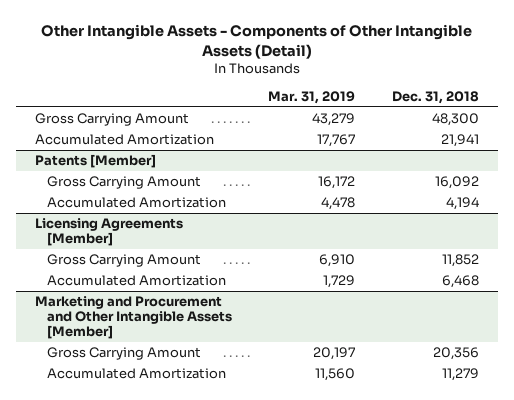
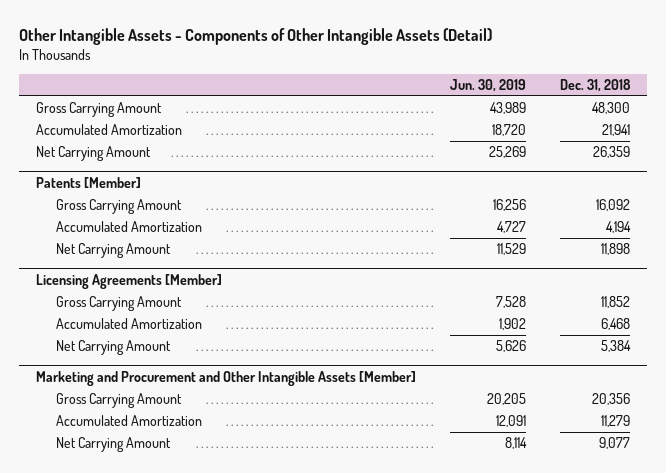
[268,91,356,105] Mar. 31, 2019 -> none
none -> [449,78,526,92] Jun. 30, 2019
none -> [35,146,151,162] Net Carrying Amount
none -> [56,243,172,259] Net Carrying Amount
none -> [56,340,172,356] Net Carrying Amount
none -> [56,437,172,453] Net Carrying Amount

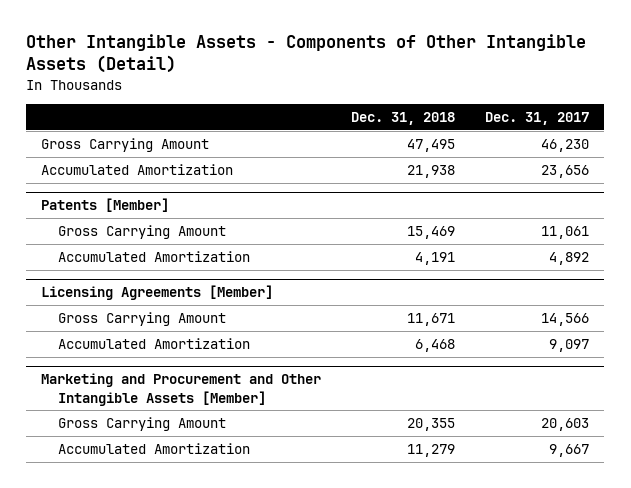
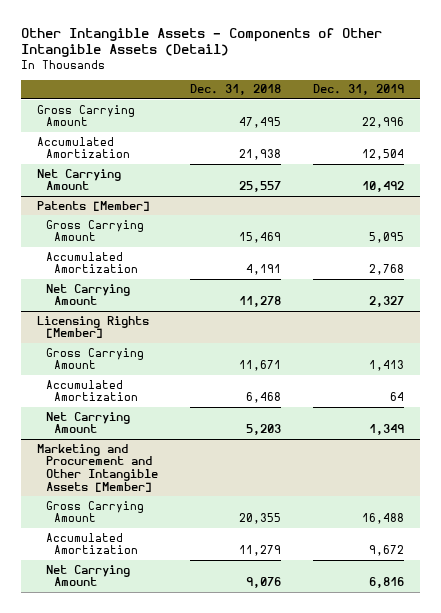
[485,111,590,125] Dec. 31, 2017 -> none
none -> [312,84,404,96] Dec. 31, 2019
none -> [36,168,121,191] Net Carrying Amount
none -> [45,283,130,306] Net Carrying Amount
[41,285,274,301] Licensing Agreements [Member] -> [36,315,149,339] Licensing Rights [Member]
none -> [45,411,130,434] Net Carrying Amount
none -> [45,564,130,587] Net Carrying Amount

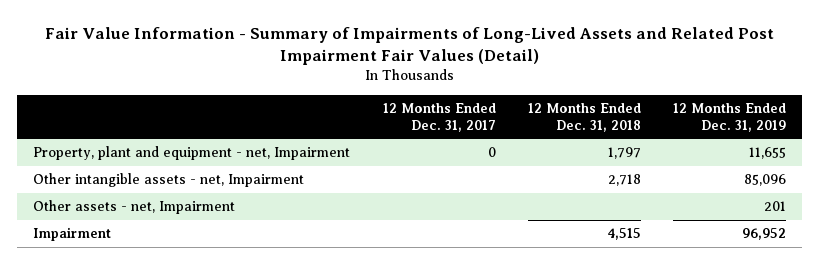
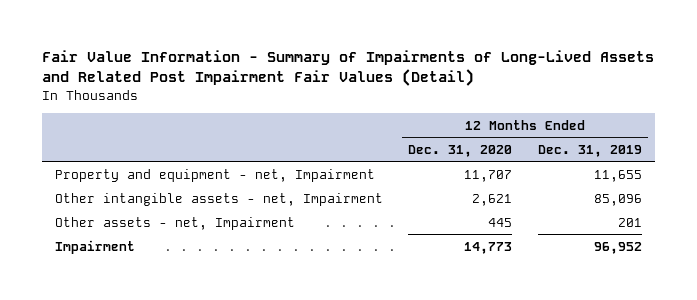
[382,102,496,132] 12 Months Ended Dec. 31, 2017 -> none
[527,102,641,132] 12 Months Ended Dec. 31, 2018 -> none
none -> [408,144,513,157] Dec. 31, 2020
[33,146,351,161] Property, plant and equipment - net, Impairment -> [54,168,375,182] Property and equipment - net, Impairment

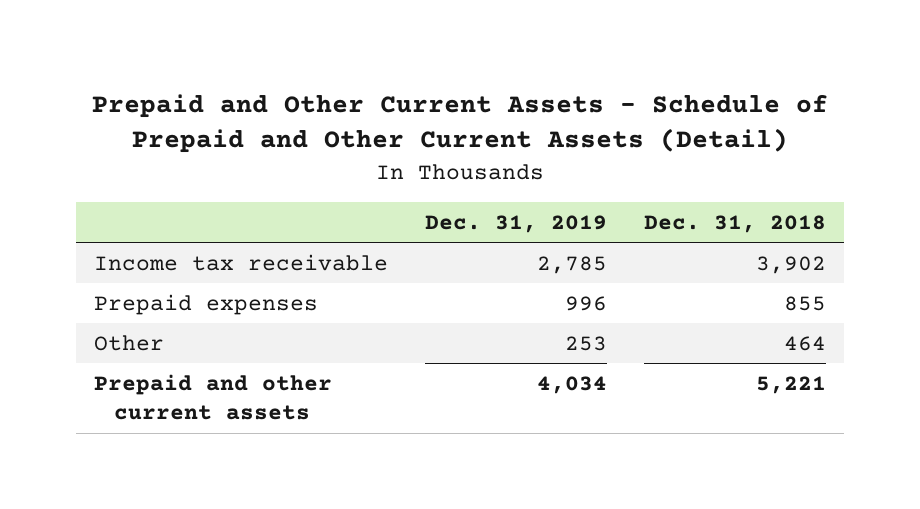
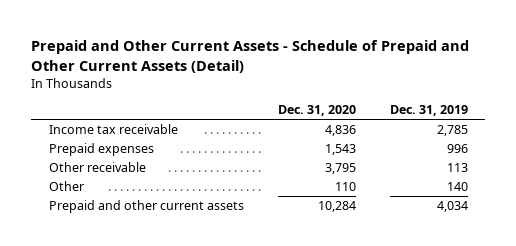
[643,214,826,233] Dec. 31, 2018 -> none
none -> [277,105,356,117] Dec. 31, 2020
none -> [48,161,146,172] Other receivable
[564,335,607,351] 253 -> [446,181,468,191] 140

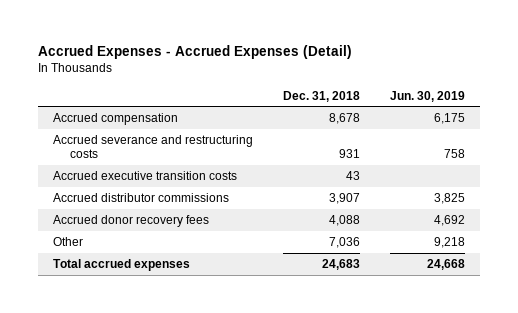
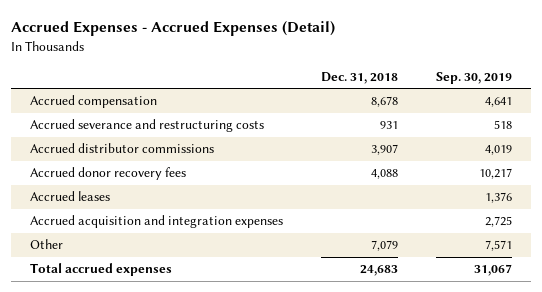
[390,90,466,102] Jun. 30, 2019 -> none
none -> [435,71,512,84] Sep. 30, 2019
[53,171,238,181] Accrued executive transition costs -> none
none -> [30,191,111,202] Accrued leases
none -> [30,215,284,229] Accrued acquisition and integration expenses
[329,237,361,249] 7,036 -> [371,240,399,252] 7,079

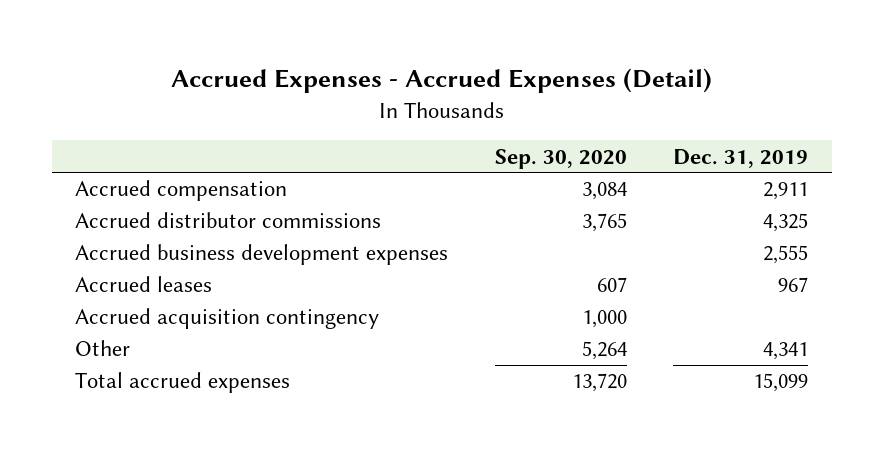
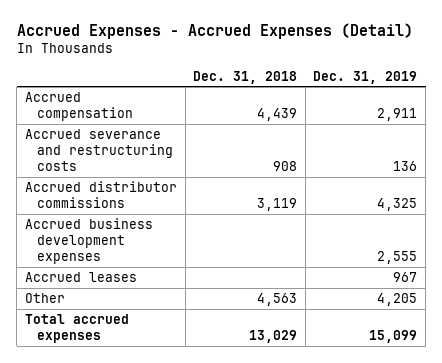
[494,148,627,169] Sep. 30, 2020 -> none
none -> [193,70,298,84] Dec. 31, 2018
none -> [24,129,174,171] Accrued severance and restructuring costs
[75,308,380,330] Accrued acquisition contingency -> none
[763,342,809,361] 4,341 -> [377,293,418,307] 4,205

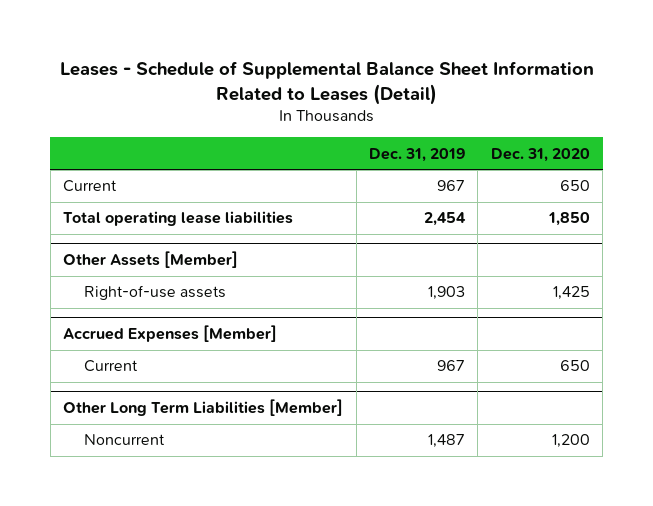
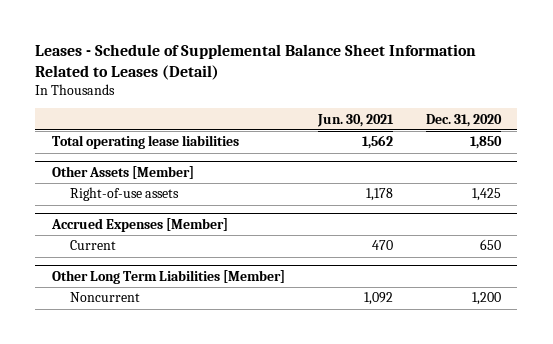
[369,147,466,162] Dec. 31, 2019 -> none
none -> [316,113,394,127] Jun. 30, 2021
[63,180,118,193] Current -> none

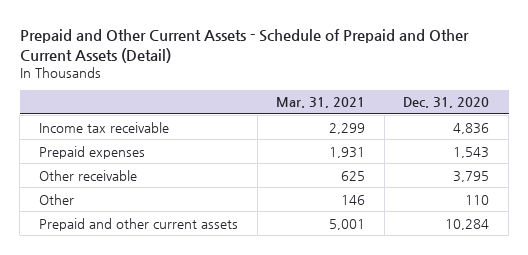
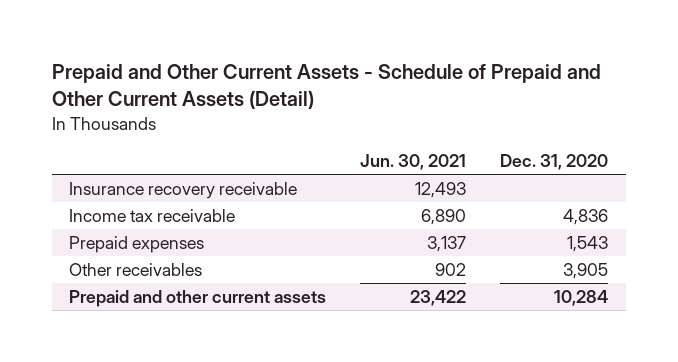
[276,97,366,109] Mar. 31, 2021 -> none
none -> [360,154,467,171] Jun. 30, 2021
none -> [69,181,298,199] Insurance recovery receivable
[38,193,74,205] Other -> none
[38,169,137,181] Other receivable -> [69,262,203,276] Other receivables
[453,170,490,182] 3,795 -> [563,262,609,279] 3,905

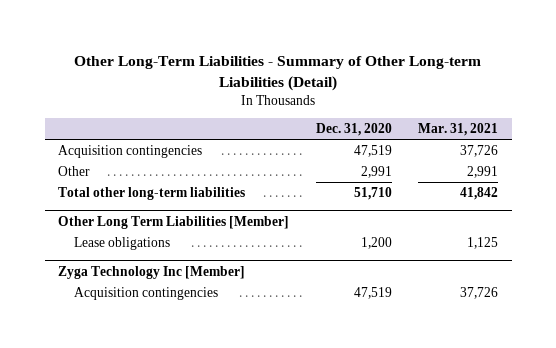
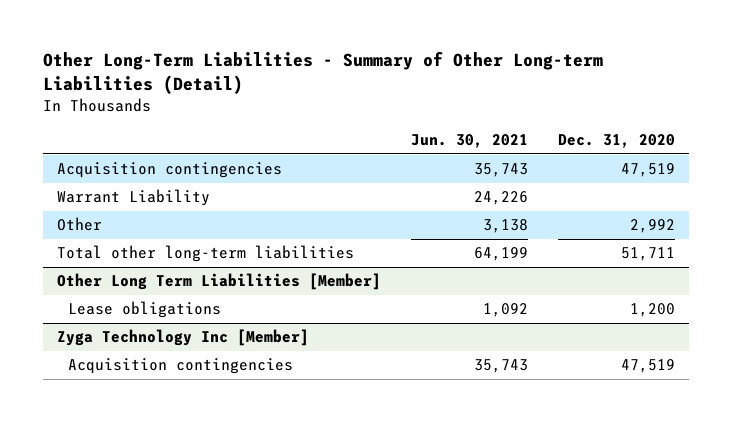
[418,123,499,137] Mar. 31, 2021 -> none
none -> [411,134,529,149] Jun. 30, 2021
none -> [57,189,211,207] Warrant Liability
[360,165,392,178] 2,991 -> [629,219,675,234] 2,992
[353,186,392,200] 51,710 -> [620,247,675,262] 51,711

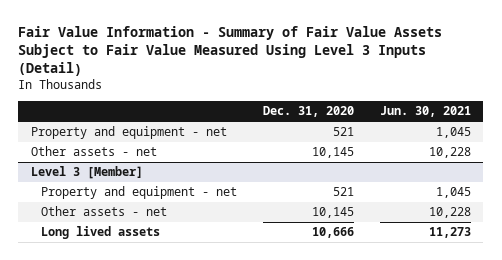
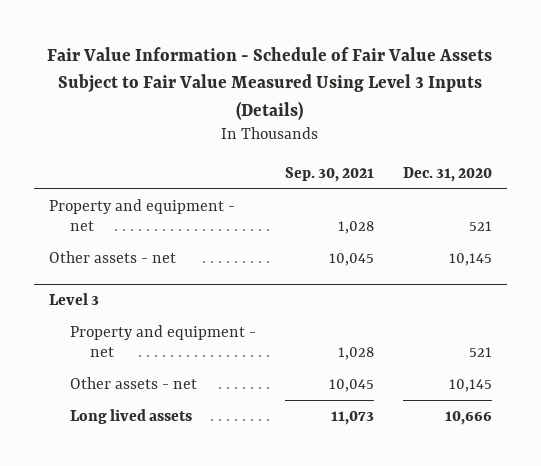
[18,25,443,77] Fair Value Information - Summary of Fair Value Assets Subject to Fair Value Measured Using Level 3 Inputs (Detail) -> [47,47,493,120] Fair Value Information - Schedule of Fair Value Assets Subject to Fair Value Measured Using Level 3 Inputs (Details)
[379,106,471,118] Jun. 30, 2021 -> none
none -> [284,166,374,182] Sep. 30, 2021
[31,166,144,180] Level 3 [Member] -> [48,292,99,305] Level 3

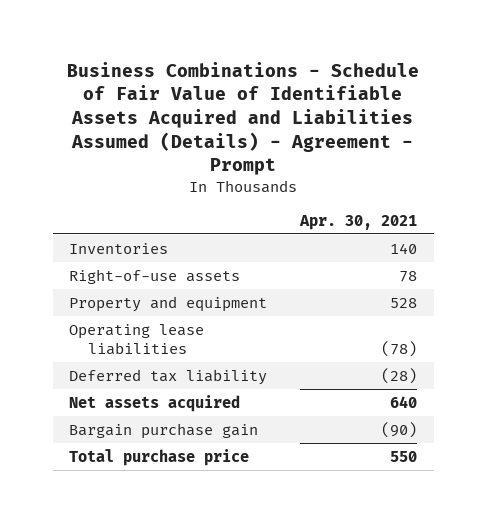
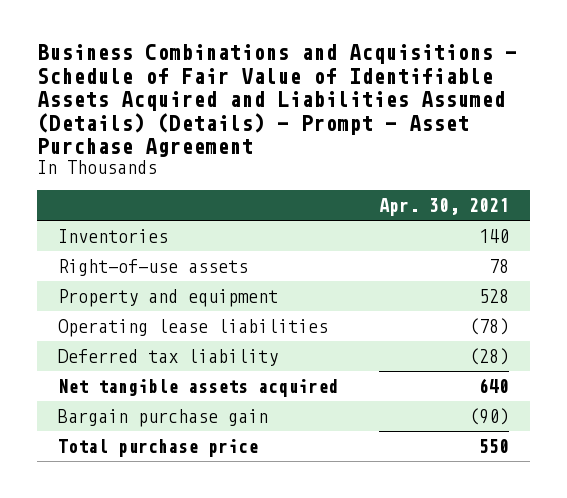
[67,61,420,176] Business Combinations - Schedule of Fair Value of Identifiable Assets Acquired and Liabilities Assumed (Details) - Agreement - Prompt -> [36,44,517,158] Business Combinations and Acquisitions - Schedule of Fair Value of Identifiable Assets Acquired and Liabilities Assumed (Details) (Details) - Prompt - Asset Purchase Agreement
[69,394,241,412] Net assets acquired -> [57,379,338,398] Net tangible assets acquired

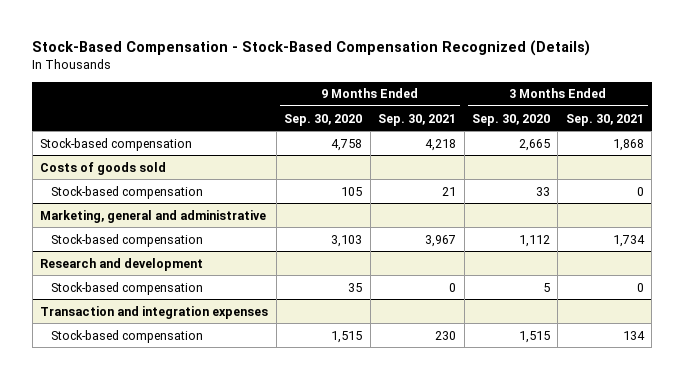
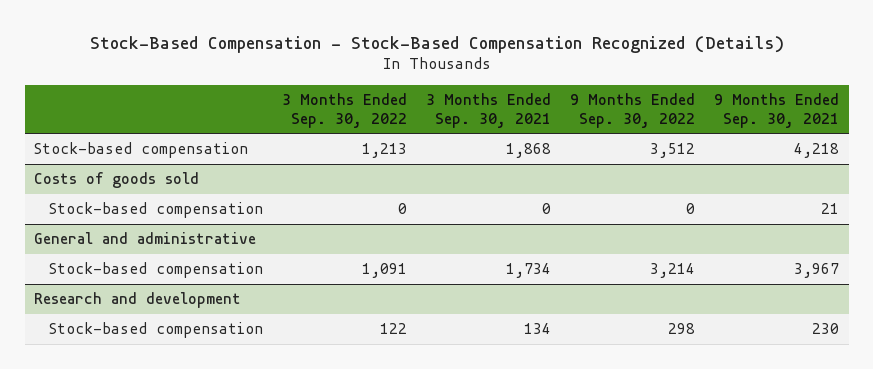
[284,113,363,126] Sep. 30, 2020 -> none
[471,113,550,126] Sep. 30, 2020 -> none
none -> [282,93,408,128] 3 Months Ended Sep. 30, 2022
none -> [570,93,696,128] 9 Months Ended Sep. 30, 2022
[40,209,267,223] Marketing, general and administrative -> [34,232,257,245] General and administrative
[51,281,204,295] Stock-based compensation -> none
[40,305,269,319] Transaction and integration expenses -> none

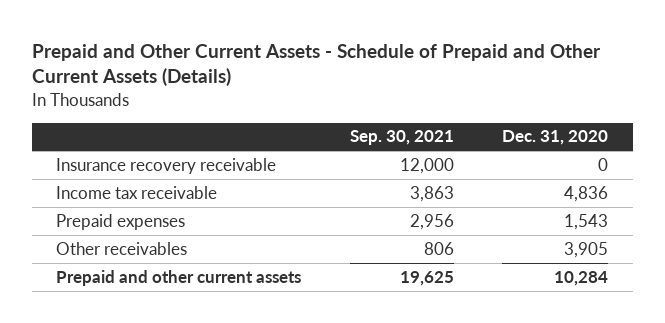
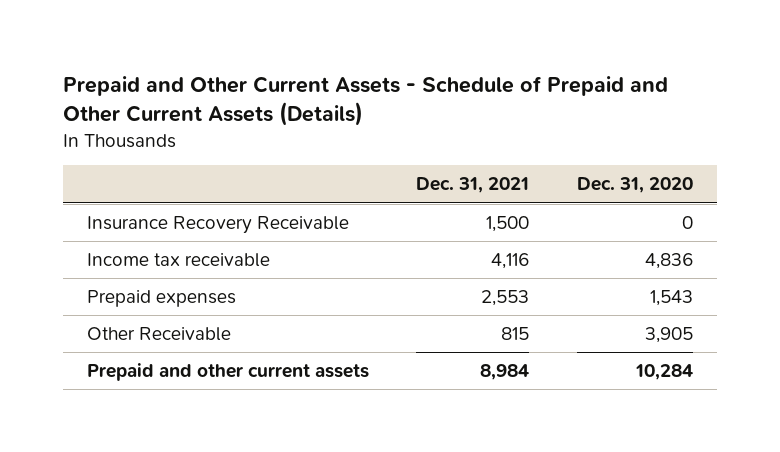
[349,130,454,146] Sep. 30, 2021 -> none
none -> [416,177,530,194] Dec. 31, 2021
[56,157,277,174] Insurance recovery receivable -> [86,215,349,234] Insurance Recovery Receivable
[56,241,188,255] Other receivables -> [86,326,231,341] Other Receivable

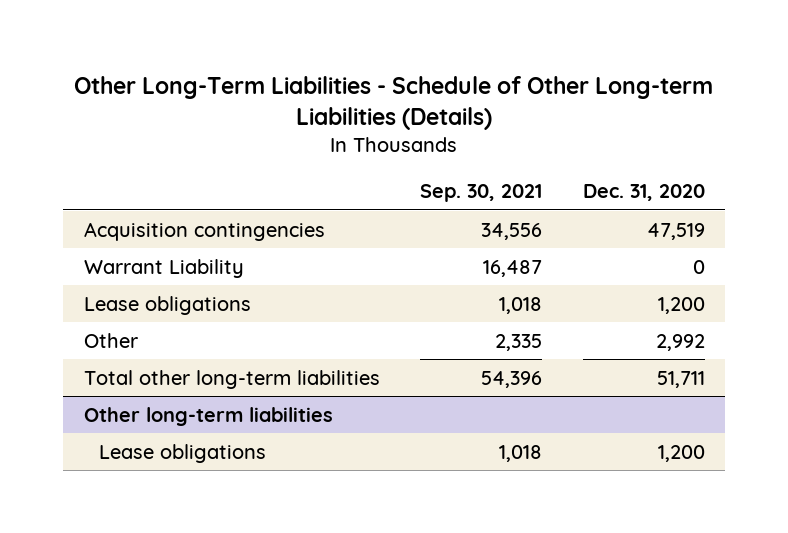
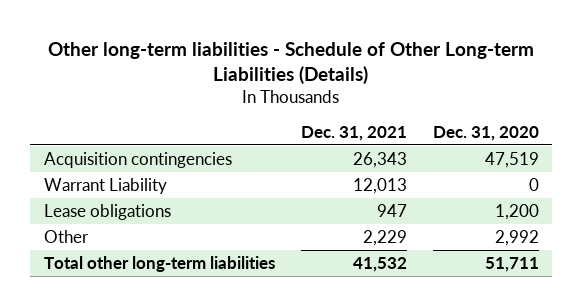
[74,76,714,131] Other Long-Term Liabilities - Schedule of Other Long-term Liabilities (Details) -> [48,41,535,84] Other long-term liabilities - Schedule of Other Long-term Liabilities (Details)
[420,184,543,203] Sep. 30, 2021 -> none
none -> [300,125,407,141] Dec. 31, 2021
[83,406,333,426] Other long-term liabilities -> none
[98,443,266,463] Lease obligations -> none

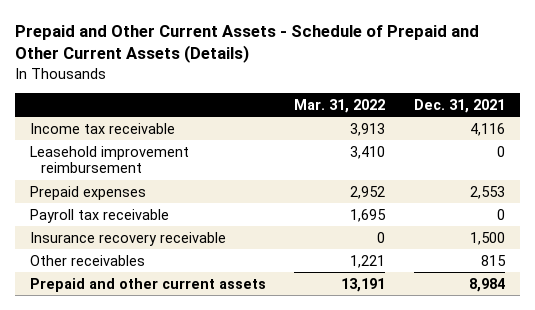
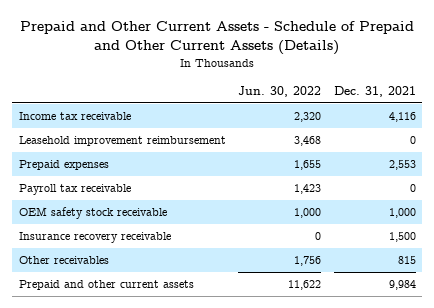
[294,98,386,113] Mar. 31, 2022 -> none
none -> [238,85,322,97] Jun. 30, 2022
none -> [18,207,167,220] OEM safety stock receivable
[469,277,506,292] 8,984 -> [388,280,416,291] 9,984

